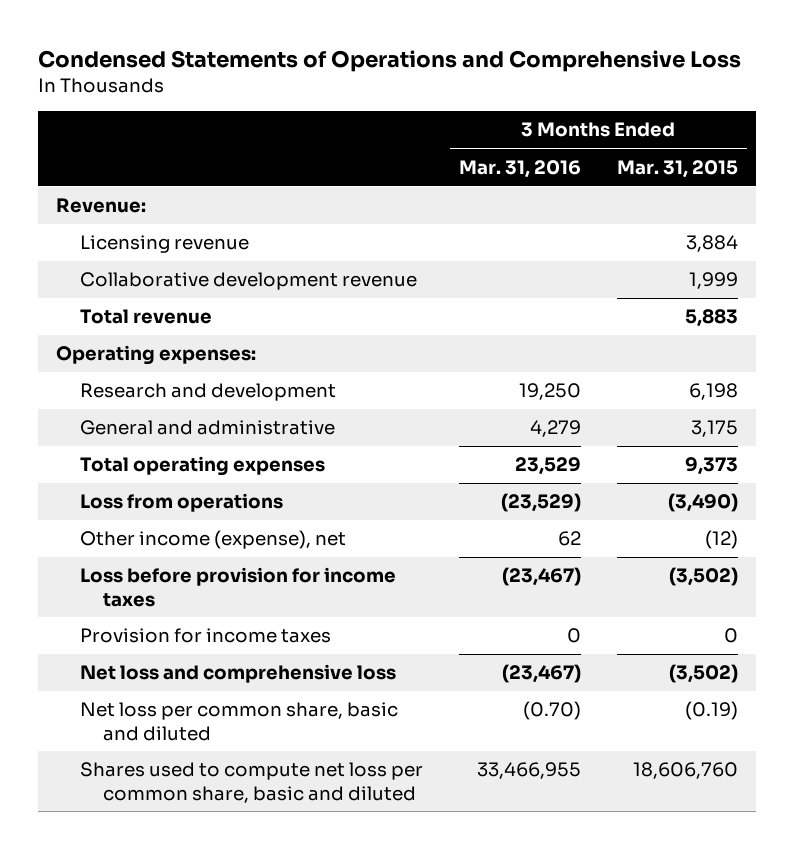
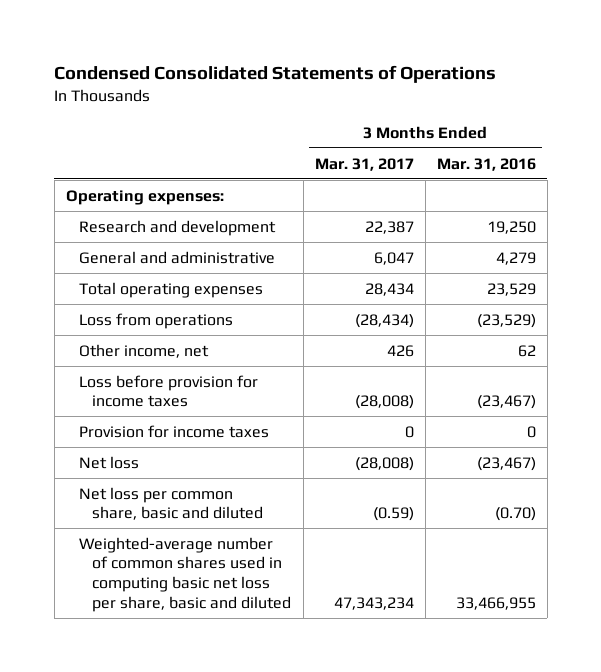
[38,50,742,73] Condensed Statements of Operations and Comprehensive Loss -> [54,65,497,84] Condensed Consolidated Statements of Operations
[617,159,739,178] Mar. 31, 2015 -> none
none -> [314,157,414,171] Mar. 31, 2017
[56,198,147,214] Revenue: -> none
[79,235,249,254] Licensing revenue -> none
[79,272,417,291] Collaborative development revenue -> none
[79,309,212,325] Total revenue -> none
[79,530,346,550] Other income (expense), net -> [79,343,210,358] Other income, net
[79,664,396,684] Net loss and comprehensive loss -> [79,455,140,469] Net loss
[79,762,423,803] Shares used to compute net loss per common share, basic and diluted -> [79,536,292,612] Weighted-average number of common shares used in computing basic net loss per share, basic and diluted

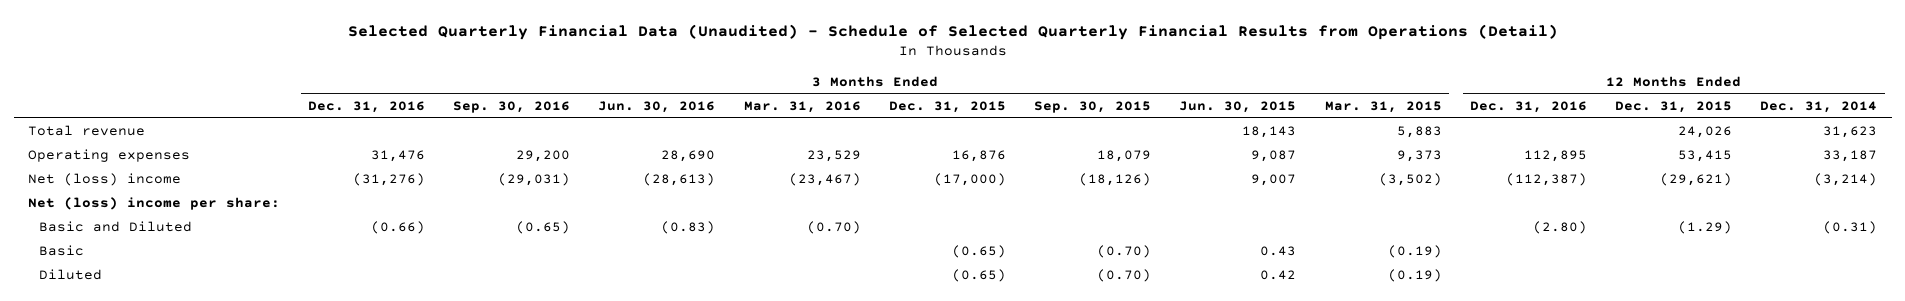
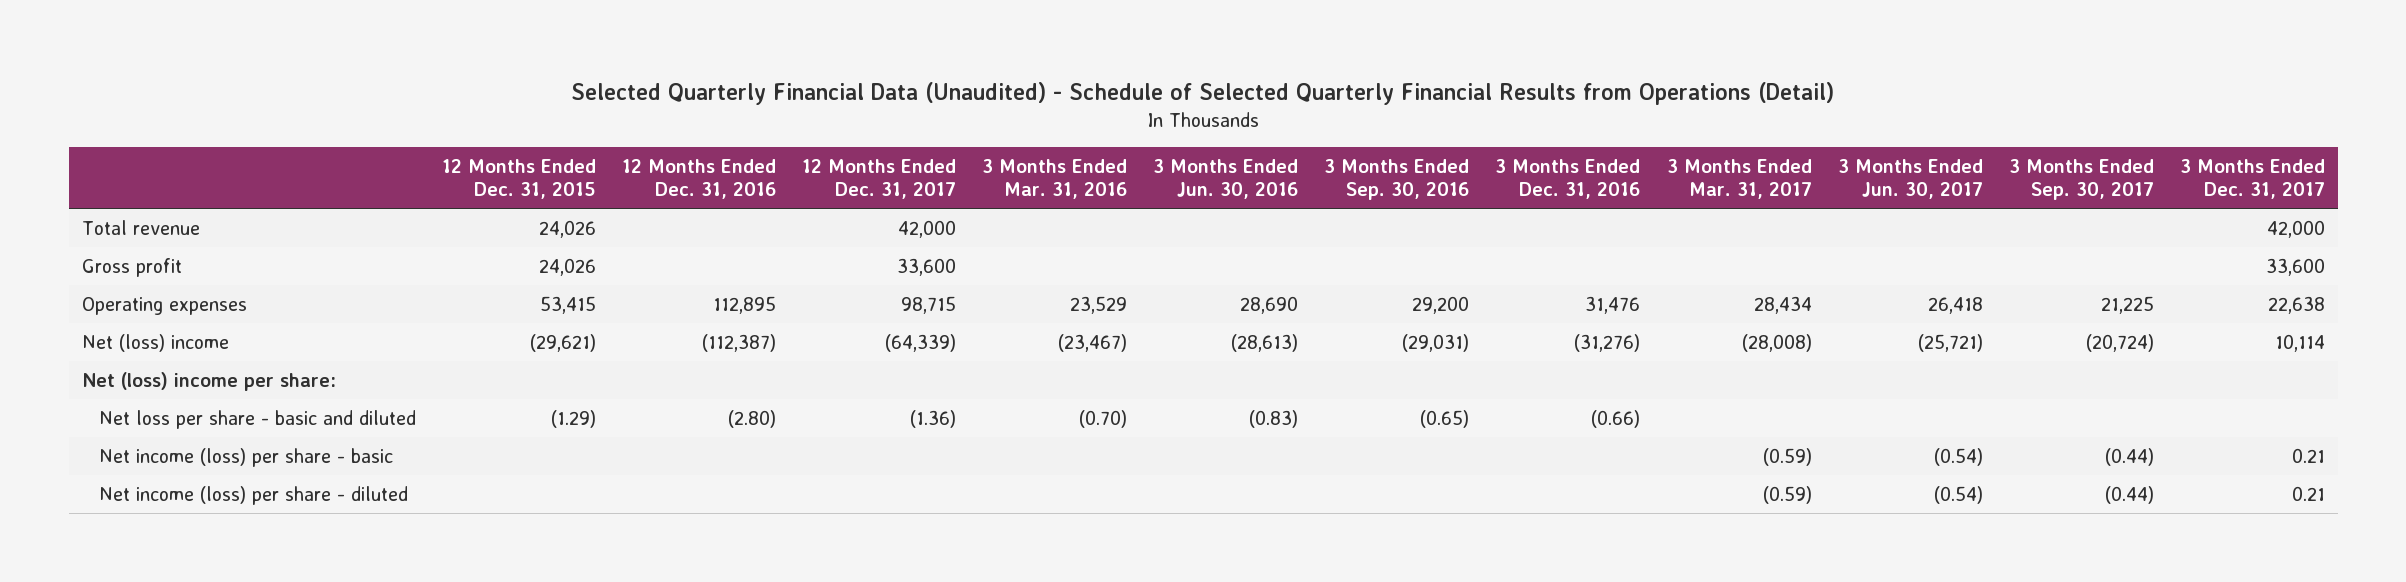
[888,100,1006,113] Dec. 31, 2015 -> none
[1034,100,1152,113] Sep. 30, 2015 -> none
[1179,100,1297,113] Jun. 30, 2015 -> none
[1324,100,1442,113] Mar. 31, 2015 -> none
[1760,100,1878,113] Dec. 31, 2014 -> none
none -> [802,158,957,200] 12 Months Ended Dec. 31, 2017
none -> [1666,158,1812,200] 3 Months Ended Mar. 31, 2017
none -> [1837,158,1983,200] 3 Months Ended Jun. 30, 2017
none -> [2008,158,2154,201] 3 Months Ended Sep. 30, 2017
none -> [2179,158,2325,200] 3 Months Ended Dec. 31, 2017
none -> [81,257,182,277] Gross profit
[39,221,193,233] Basic and Diluted -> [99,409,417,429] Net loss per share - basic and diluted
[39,245,85,257] Basic -> [99,447,394,467] Net income (loss) per share - basic
[39,269,103,281] Diluted -> [99,485,409,505] Net income (loss) per share - diluted

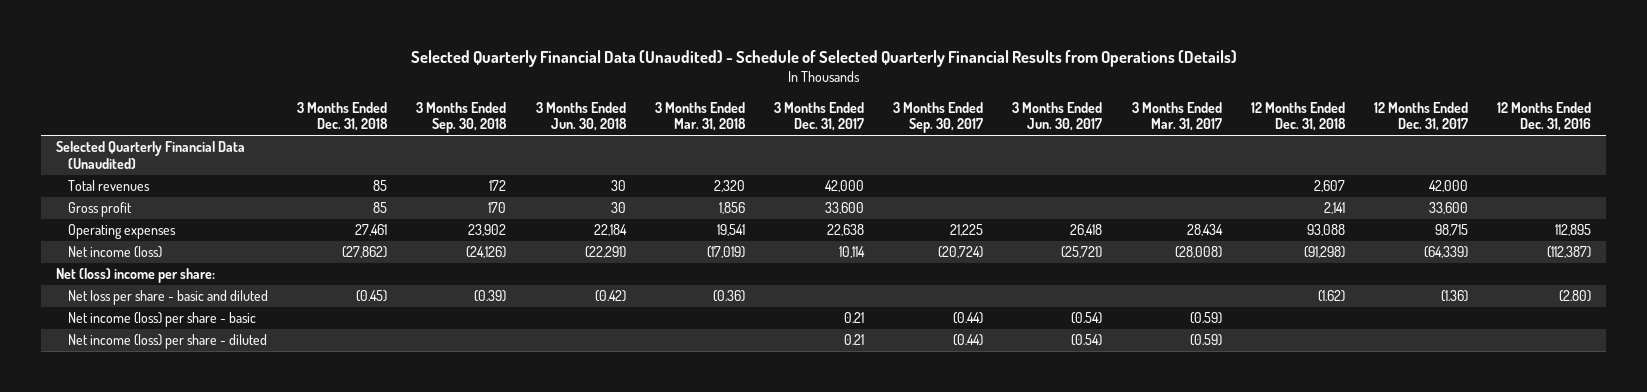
[571,81,1835,105] Selected Quarterly Financial Data (Unaudited) - Schedule of Selected Quarterly Financial Results from Operations (Detail) -> [410,50,1237,68] Selected Quarterly Financial Data (Unaudited) - Schedule of Selected Quarterly Financial Results from Operations (Details)
[442,158,597,200] 12 Months Ended Dec. 31, 2015 -> none
[982,158,1128,200] 3 Months Ended Mar. 31, 2016 -> none
[1153,158,1299,200] 3 Months Ended Jun. 30, 2016 -> none
[1324,158,1470,201] 3 Months Ended Sep. 30, 2016 -> none
[1495,158,1641,200] 3 Months Ended Dec. 31, 2016 -> none
none -> [297,101,389,132] 3 Months Ended Dec. 31, 2018
none -> [416,101,508,134] 3 Months Ended Sep. 30, 2018
none -> [535,101,627,132] 3 Months Ended Jun. 30, 2018
none -> [654,101,746,132] 3 Months Ended Mar. 31, 2018
none -> [1250,101,1346,132] 12 Months Ended Dec. 31, 2018
none -> [55,141,245,169] Selected Quarterly Financial Data (Unaudited)
[81,219,200,235] Total revenue -> [67,180,150,192] Total revenues
[81,333,229,352] Net (loss) income -> [67,246,162,259] Net income (loss)

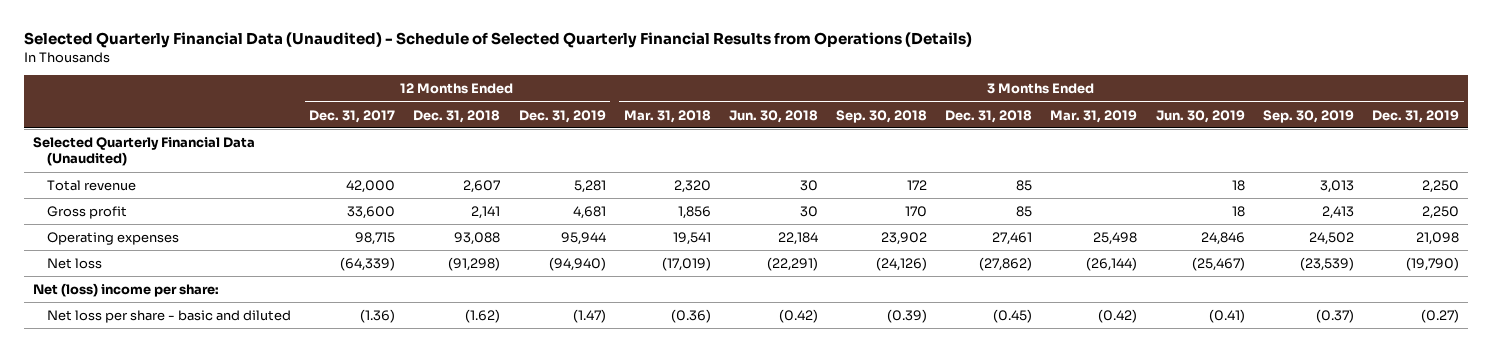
[773,101,864,132] 3 Months Ended Dec. 31, 2017 -> none
[893,101,984,134] 3 Months Ended Sep. 30, 2017 -> none
[1012,101,1103,132] 3 Months Ended Jun. 30, 2017 -> none
[1131,101,1222,132] 3 Months Ended Mar. 31, 2017 -> none
[1497,101,1592,132] 12 Months Ended Dec. 31, 2016 -> none
none -> [518,109,606,123] Dec. 31, 2019
none -> [1050,109,1138,123] Mar. 31, 2019
none -> [1155,109,1245,123] Jun. 30, 2019
none -> [1262,109,1354,123] Sep. 30, 2019
none -> [1372,109,1460,123] Dec. 31, 2019
[67,180,150,192] Total revenues -> [47,179,137,191] Total revenue
[67,246,162,259] Net income (loss) -> [47,257,103,269] Net loss
[67,312,256,328] Net income (loss) per share - basic -> none
[67,334,267,350] Net income (loss) per share - diluted -> none

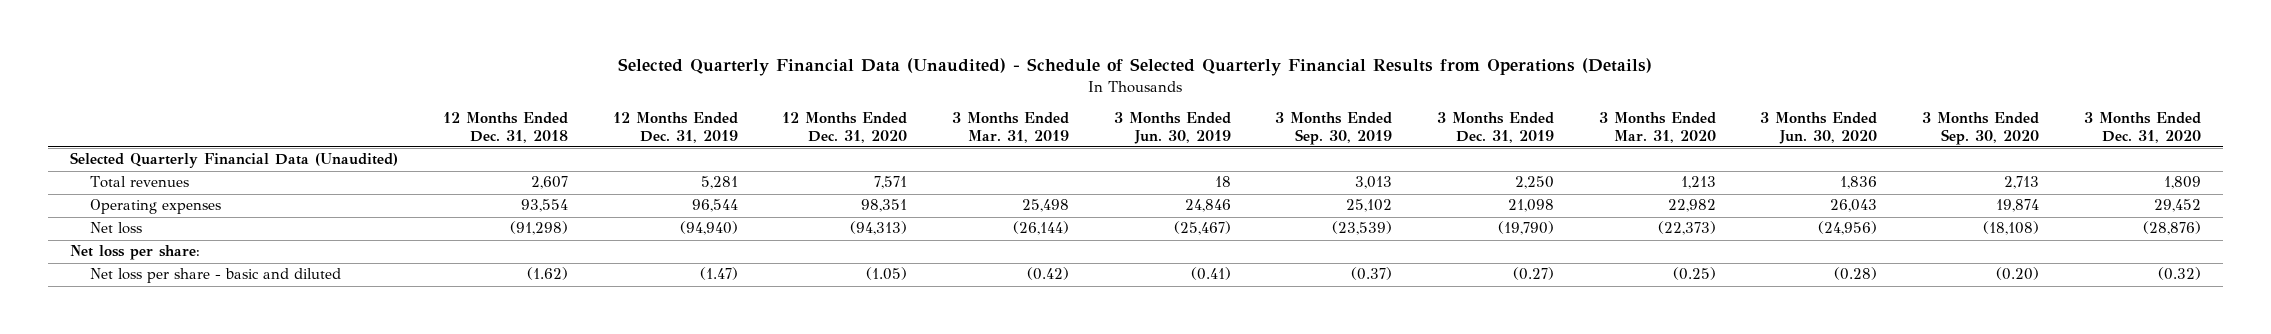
[309,109,396,123] Dec. 31, 2017 -> none
[623,109,711,123] Mar. 31, 2018 -> none
[728,109,818,123] Jun. 30, 2018 -> none
[836,109,928,123] Sep. 30, 2018 -> none
[945,109,1033,123] Dec. 31, 2018 -> none
none -> [782,112,908,143] 12 Months Ended Dec. 31, 2020
none -> [1598,112,1716,143] 3 Months Ended Mar. 31, 2020
none -> [1760,112,1878,144] 3 Months Ended Jun. 30, 2020
none -> [1922,112,2040,145] 3 Months Ended Sep. 30, 2020
none -> [2083,112,2201,143] 3 Months Ended Dec. 31, 2020
[47,205,128,219] Gross profit -> none
[47,179,137,191] Total revenue -> [90,176,190,189] Total revenues
[454,231,501,245] 93,088 -> [520,199,568,213] 93,554
[560,231,606,245] 95,944 -> [691,199,738,213] 96,544
[1308,231,1354,245] 24,502 -> [1346,199,1393,213] 25,102
[33,282,220,297] Net (loss) income per share: -> [70,245,201,261] Net loss per share:

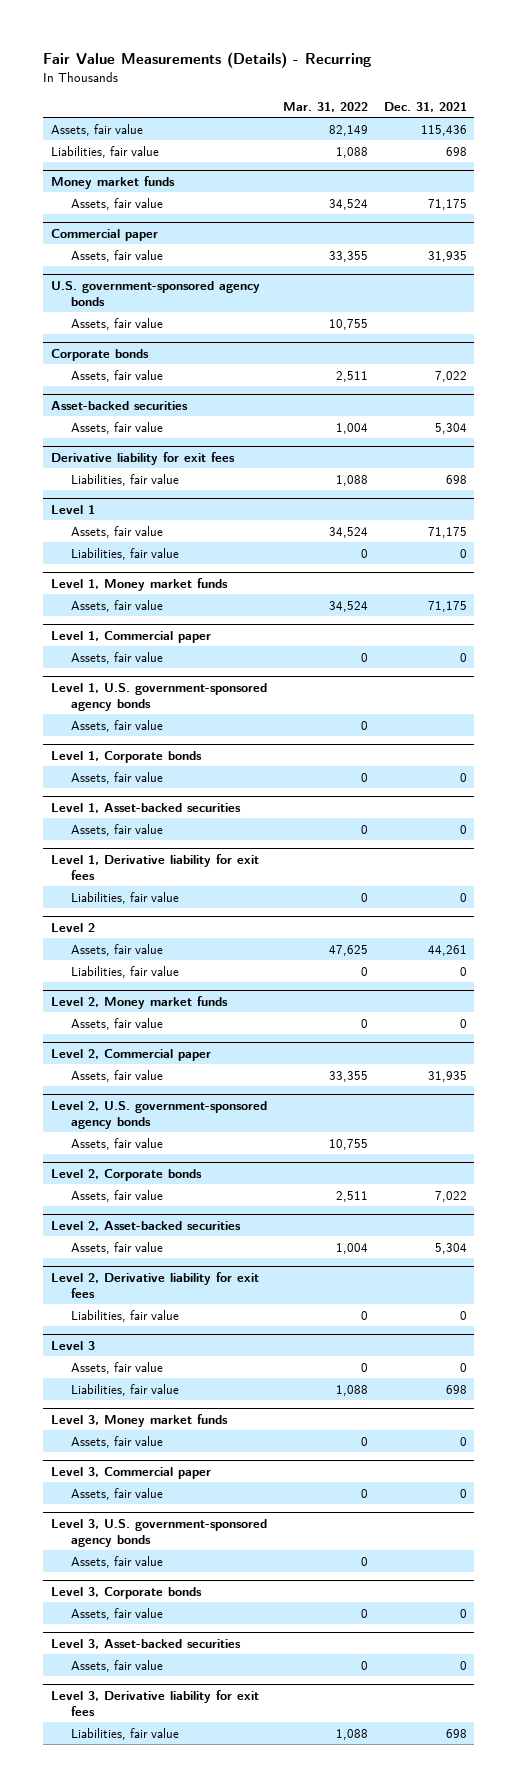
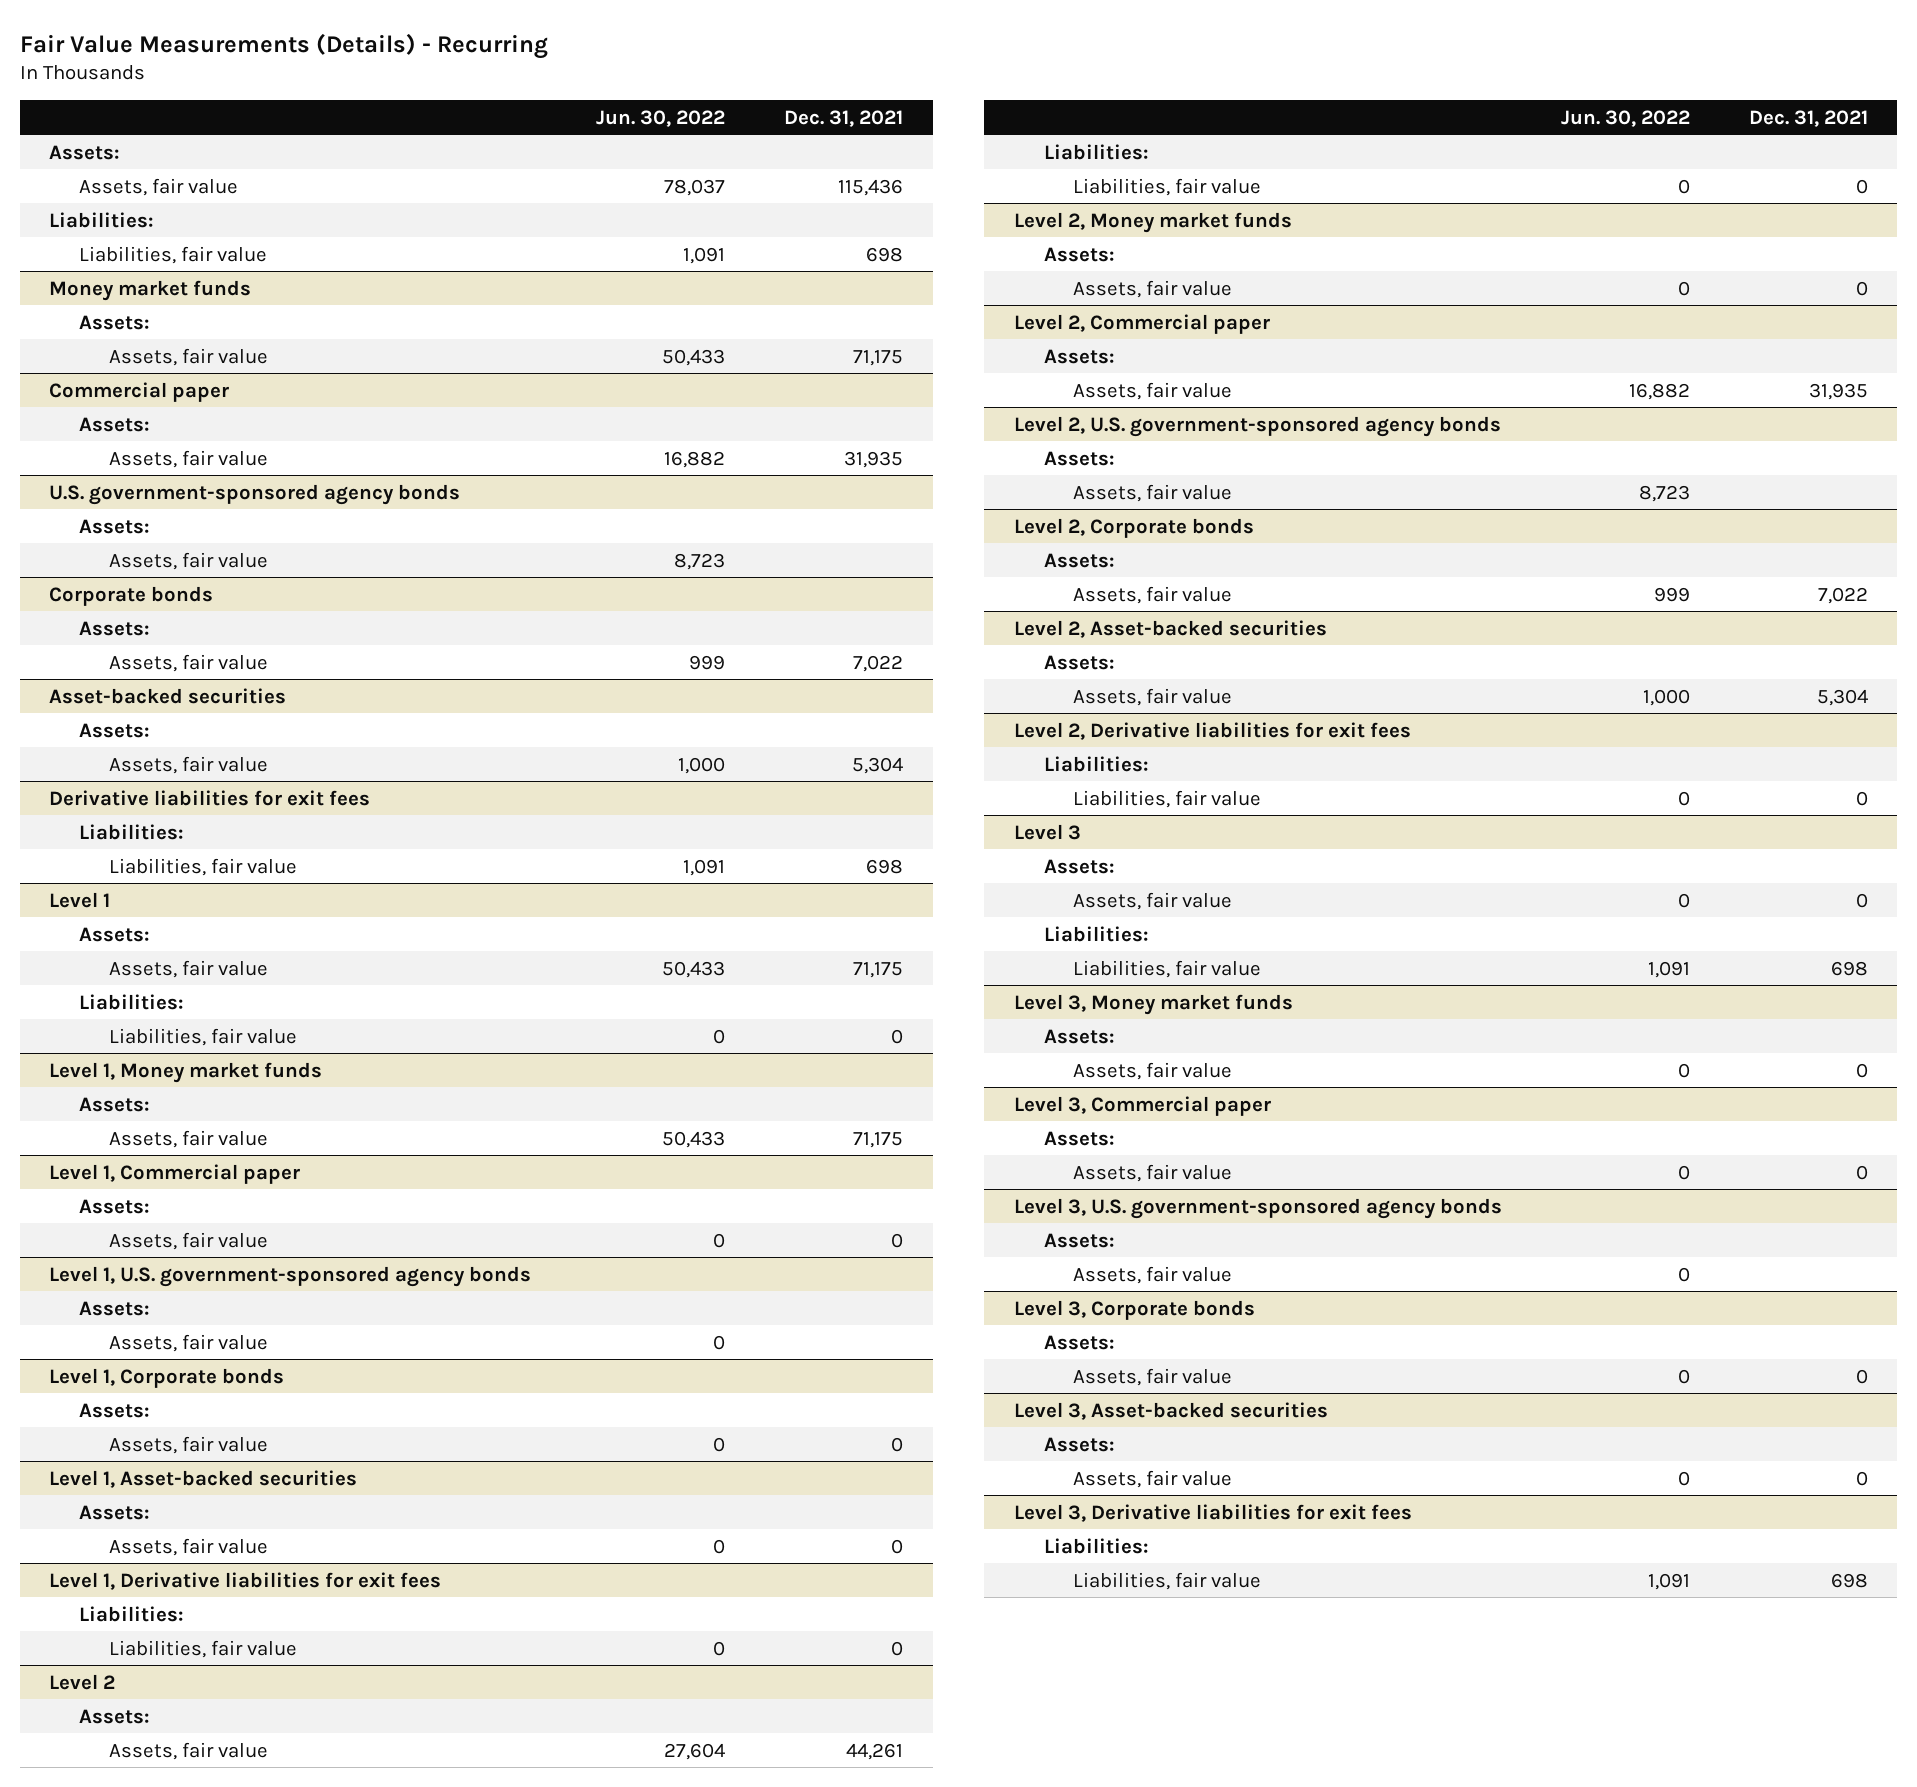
[282,101,368,112] Mar. 31, 2022 -> none
none -> [596,109,726,127] Jun. 30, 2022
none -> [49,144,121,160] Assets:
none -> [49,211,155,228] Liabilities:
none -> [78,314,150,330] Assets:
none -> [78,416,150,432] Assets:
none -> [78,518,150,534] Assets:
none -> [78,620,150,636] Assets:
none -> [78,722,150,738] Assets:
[51,451,236,465] Derivative liability for exit fees -> [49,789,371,806] Derivative liabilities for exit fees
none -> [78,823,184,840] Liabilities:
none -> [78,926,150,942] Assets:
none -> [78,993,184,1010] Liabilities:
none -> [78,1096,150,1112] Assets:
none -> [78,1198,150,1214] Assets:
none -> [78,1300,150,1316] Assets:
none -> [78,1402,150,1418] Assets:
none -> [78,1504,150,1520] Assets:
[51,853,260,880] Level 1, Derivative liability for exit fees -> [49,1571,442,1590] Level 1, Derivative liabilities for exit fees
none -> [78,1605,184,1622] Liabilities:
none -> [78,1708,150,1724] Assets:
none -> [1043,143,1149,160] Liabilities:
none -> [1043,246,1115,262] Assets:
none -> [1043,348,1115,364] Assets:
none -> [1043,450,1115,466] Assets:
none -> [1043,552,1115,568] Assets:
none -> [1043,654,1115,670] Assets:
[51,1271,260,1298] Level 2, Derivative liability for exit fees -> [1013,721,1411,740] Level 2, Derivative liabilities for exit fees
none -> [1043,755,1149,772] Liabilities:
none -> [1043,858,1115,874] Assets:
none -> [1043,925,1149,942] Liabilities:
none -> [1043,1028,1115,1044] Assets:
none -> [1043,1130,1115,1146] Assets:
none -> [1043,1232,1115,1248] Assets:
none -> [1043,1334,1115,1350] Assets:
none -> [1043,1436,1115,1452] Assets:
[51,1689,260,1716] Level 3, Derivative liability for exit fees -> [1013,1503,1412,1522] Level 3, Derivative liabilities for exit fees
none -> [1043,1537,1149,1554] Liabilities:

